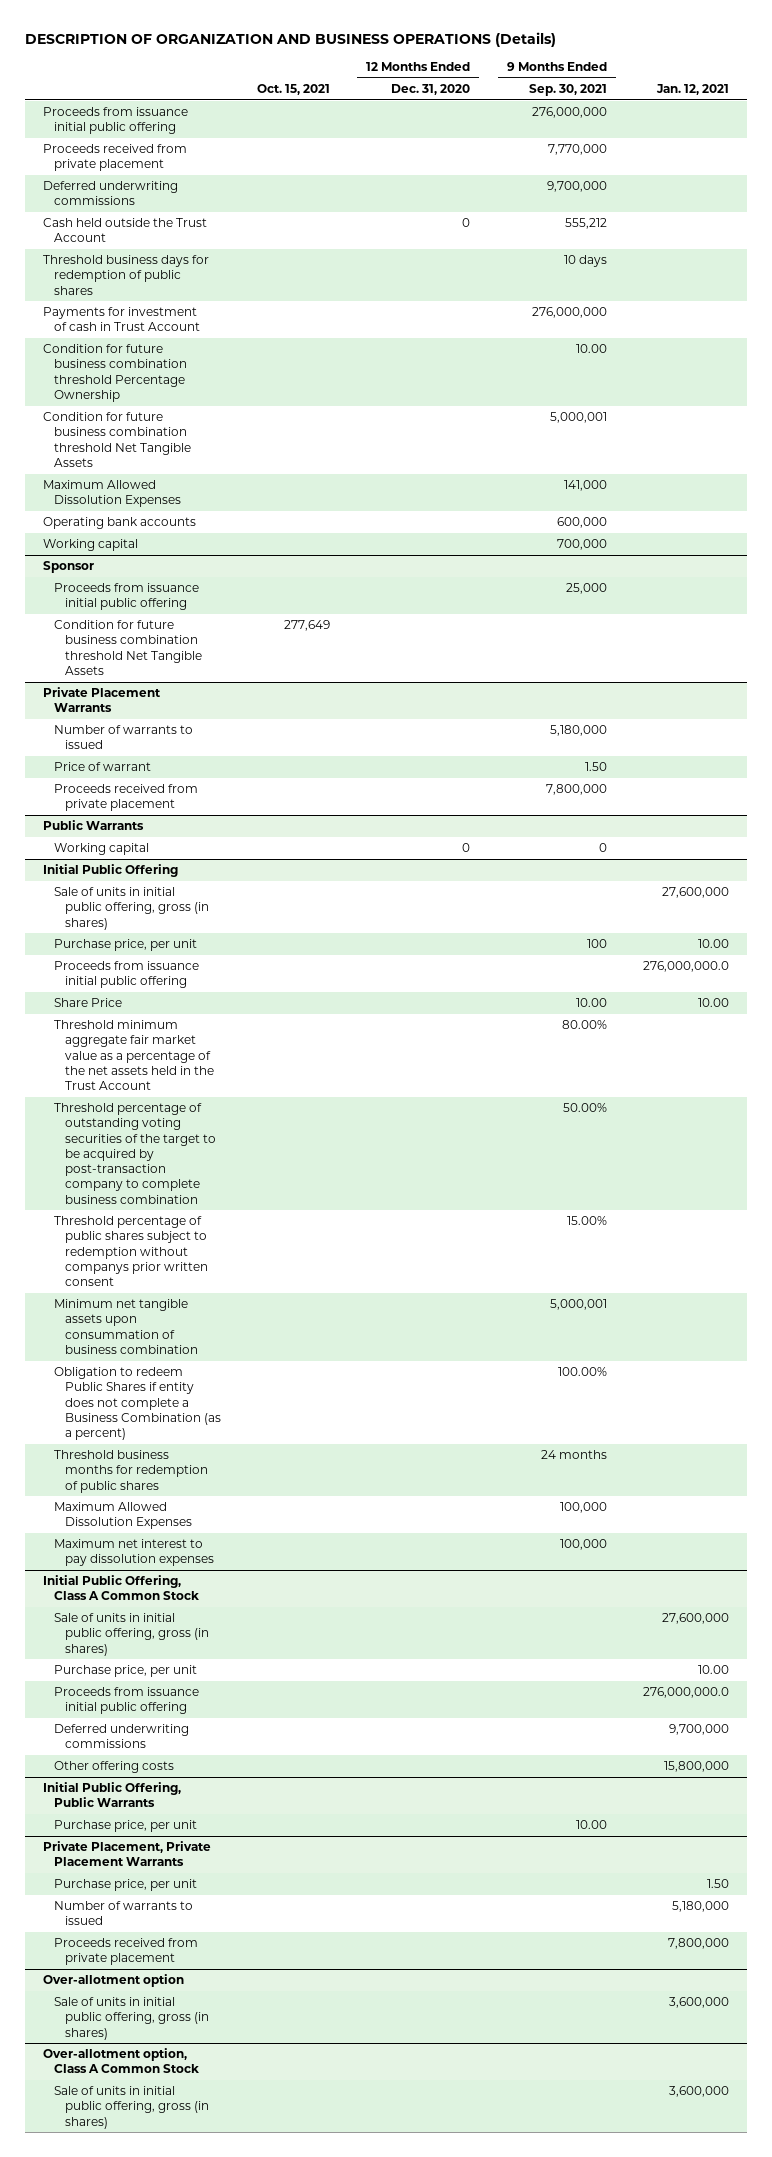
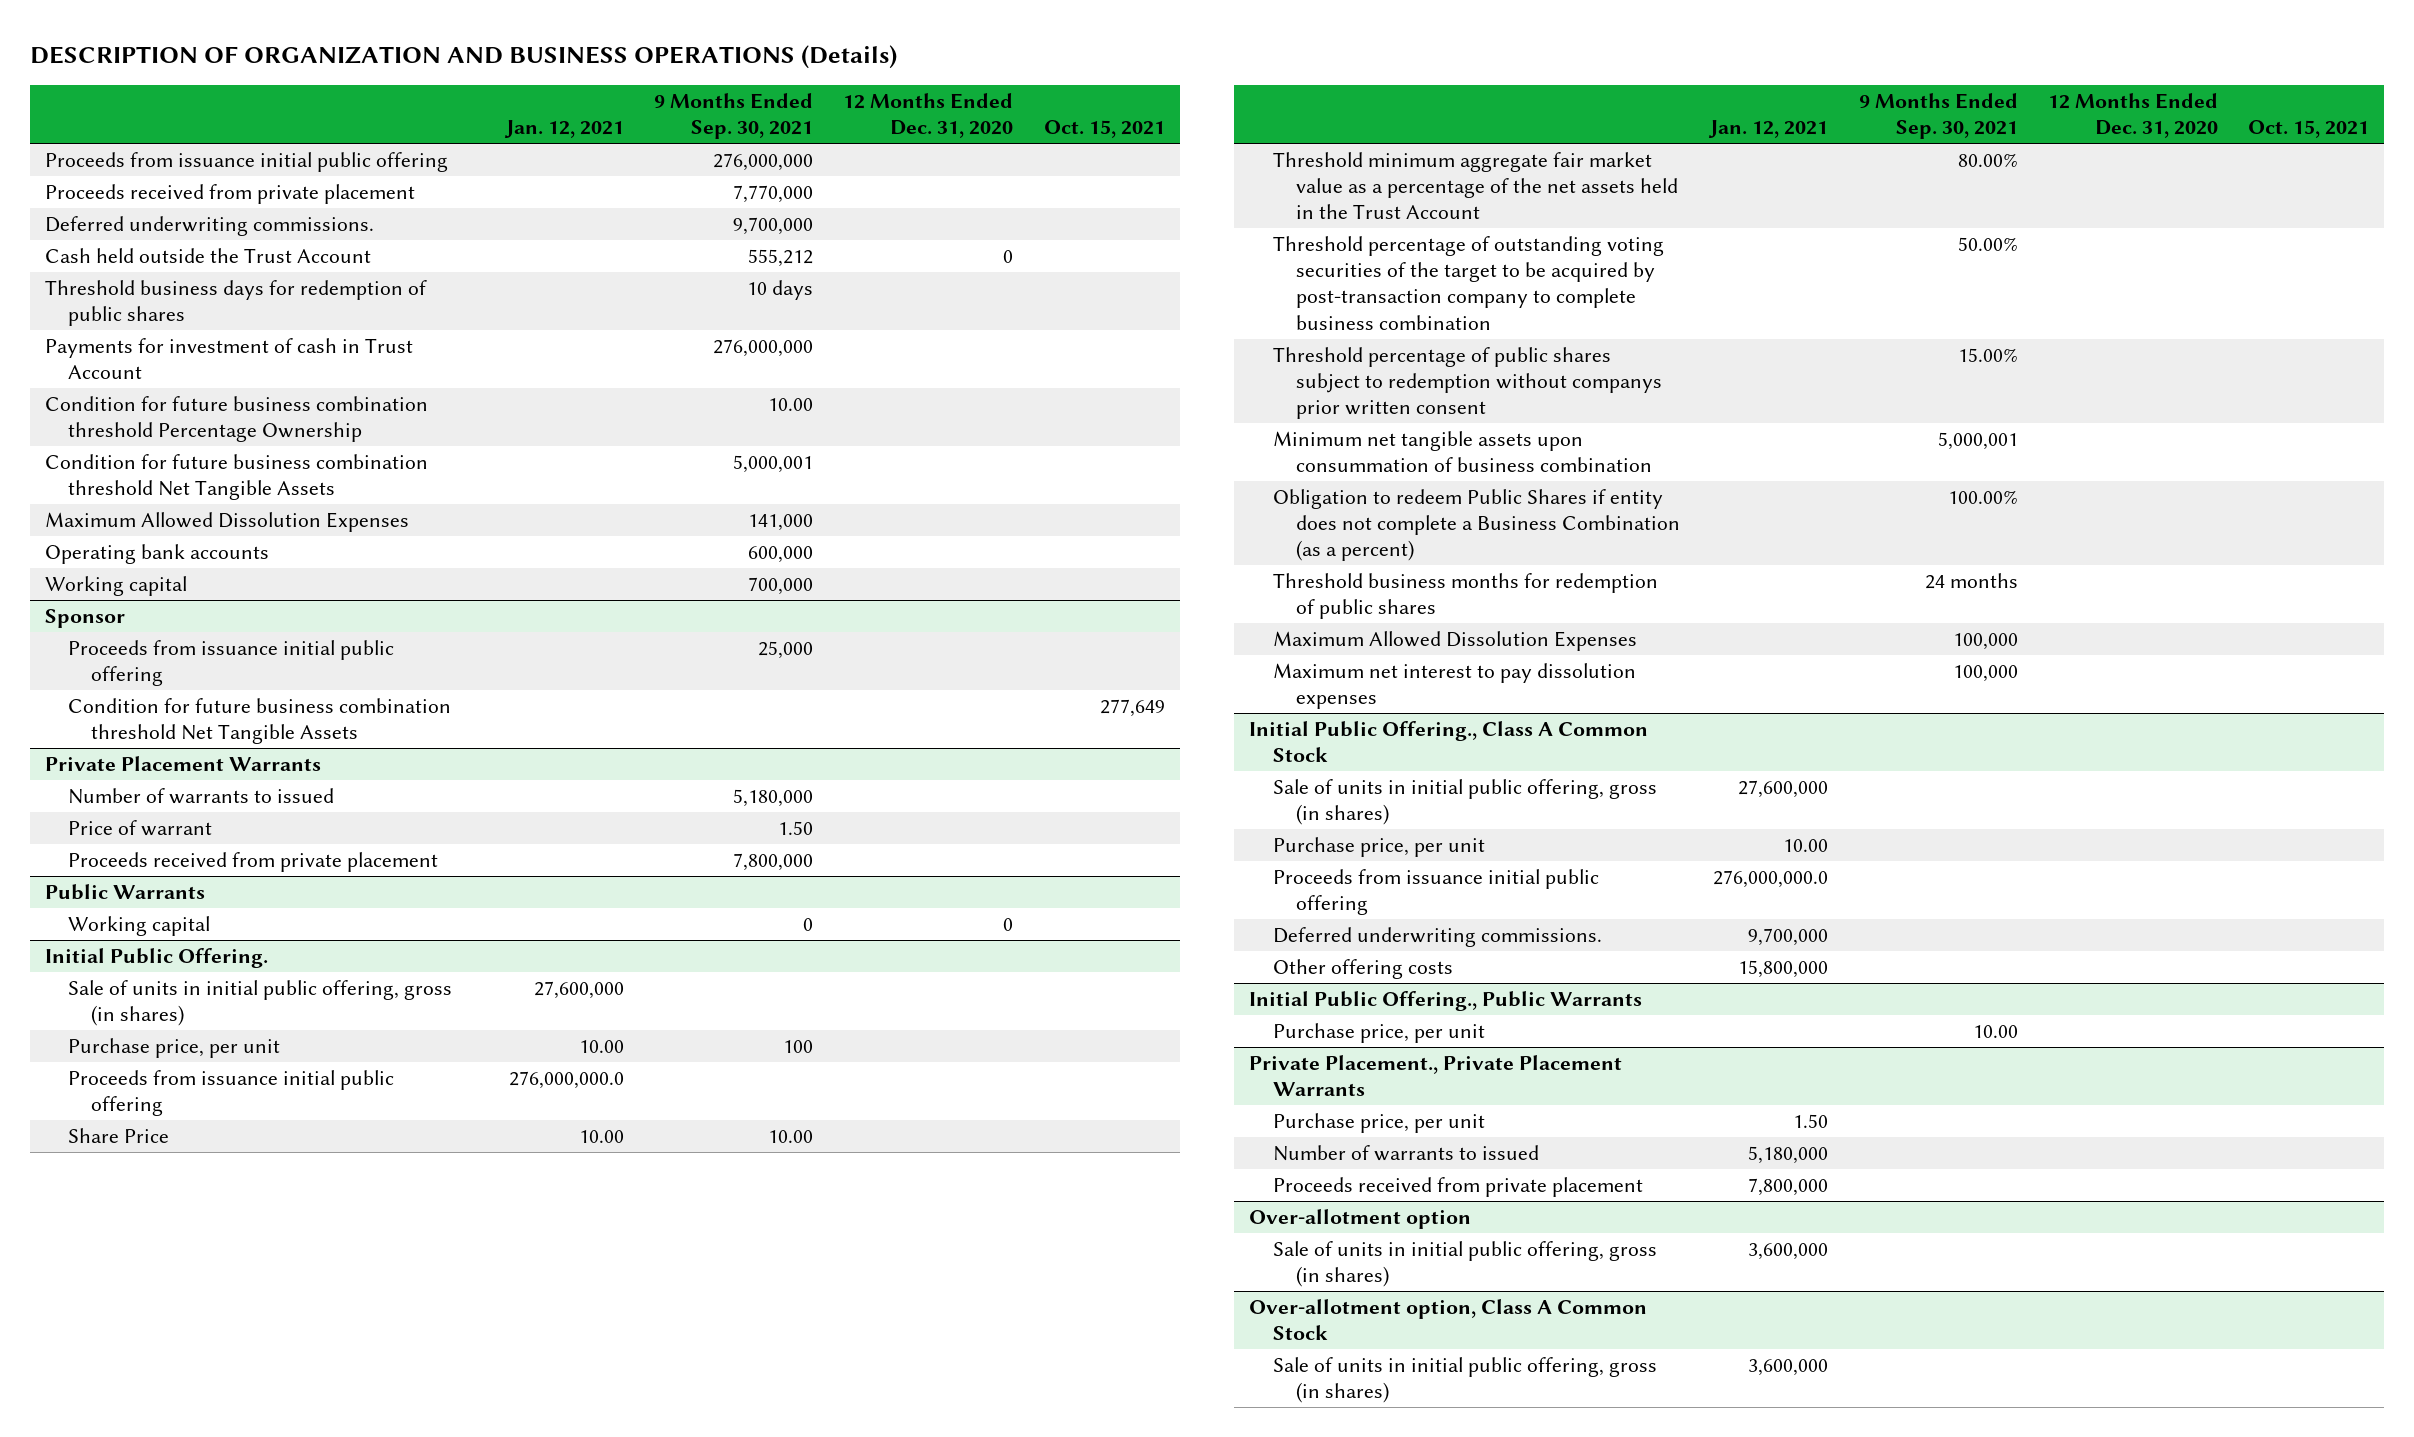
[43,181,179,206] Deferred underwriting commissions -> [44,216,374,237] Deferred underwriting commissions.
[43,864,179,878] Initial Public Offering -> [44,948,268,969] Initial Public Offering.
[43,1575,200,1601] Initial Public Offering, Class A Common Stock -> [1249,721,1649,763] Initial Public Offering., Class A Common Stock
[54,1724,190,1749] Deferred underwriting commissions -> [1272,927,1602,948] Deferred underwriting commissions.
[43,1782,182,1808] Initial Public Offering, Public Warrants -> [1249,991,1643,1012] Initial Public Offering., Public Warrants
[43,1841,212,1867] Private Placement, Private Placement Warrants -> [1249,1055,1623,1097] Private Placement., Private Placement Warrants

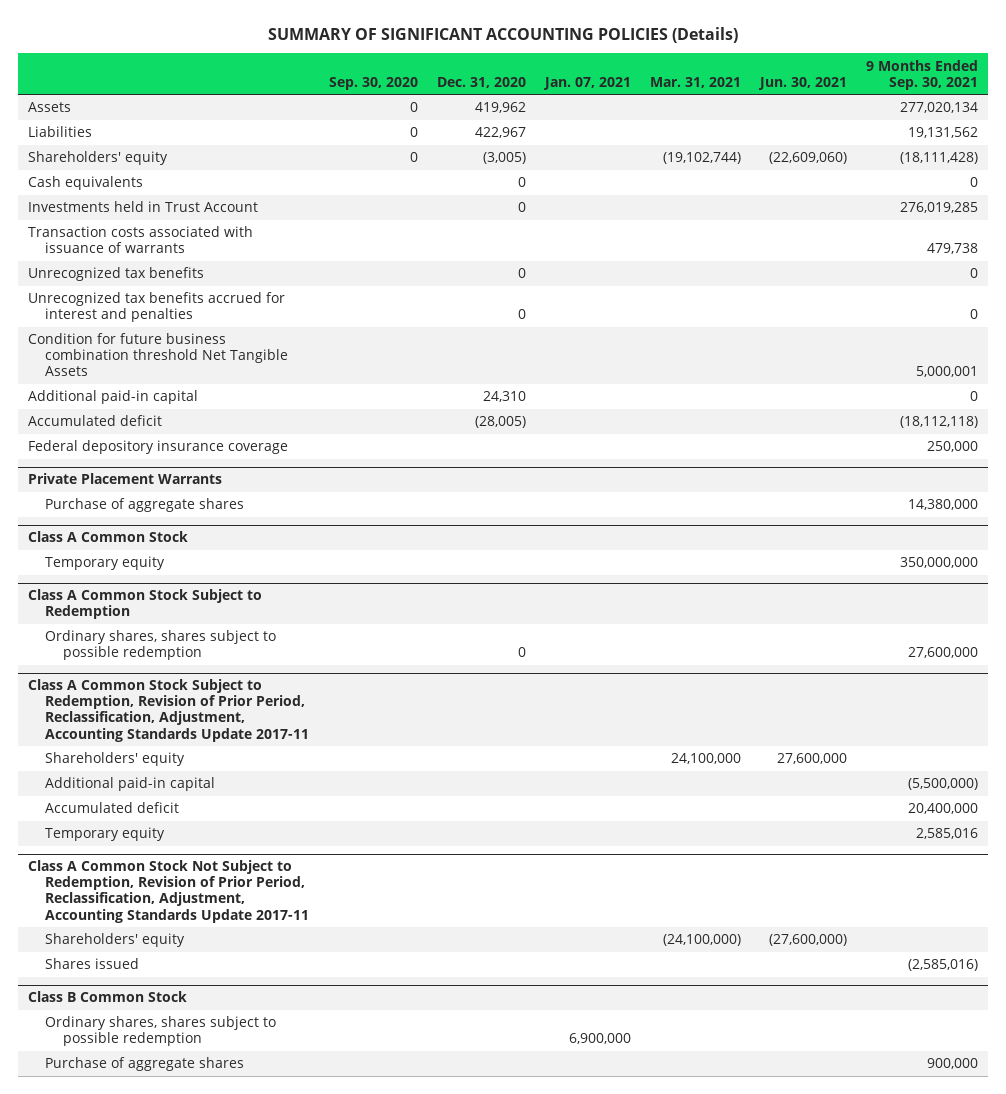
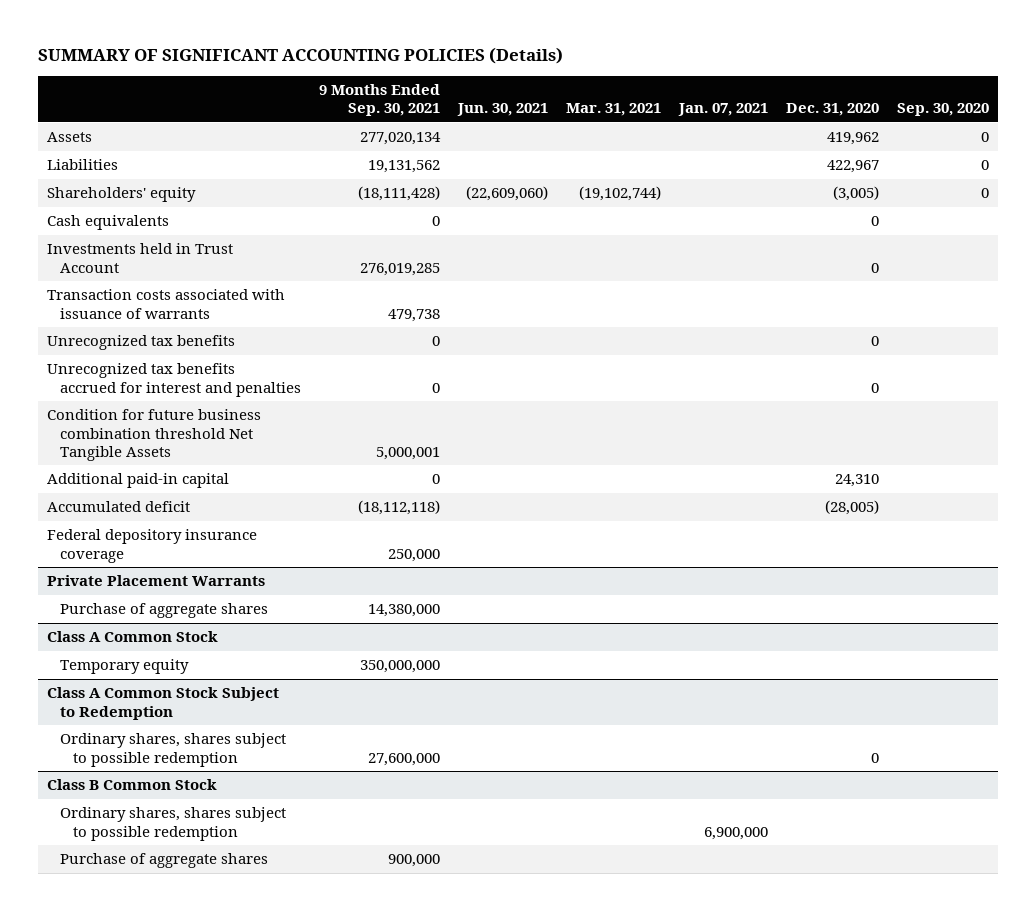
[27,679,310,742] Class A Common Stock Subject to Redemption, Revision of Prior Period, Reclassification, Adjustment, Accounting Standards Update 2017-11 -> none
[45,752,186,767] Shareholders' equity -> none
[45,777,216,792] Additional paid-in capital -> none
[45,802,180,814] Accumulated deficit -> none
[45,827,166,842] Temporary equity -> none
[27,860,310,923] Class A Common Stock Not Subject to Redemption, Revision of Prior Period, Reclassification, Adjustment, Accounting Standards Update 2017-11 -> none
[45,933,186,948] Shareholders' equity -> none
[45,958,140,970] Shares issued -> none

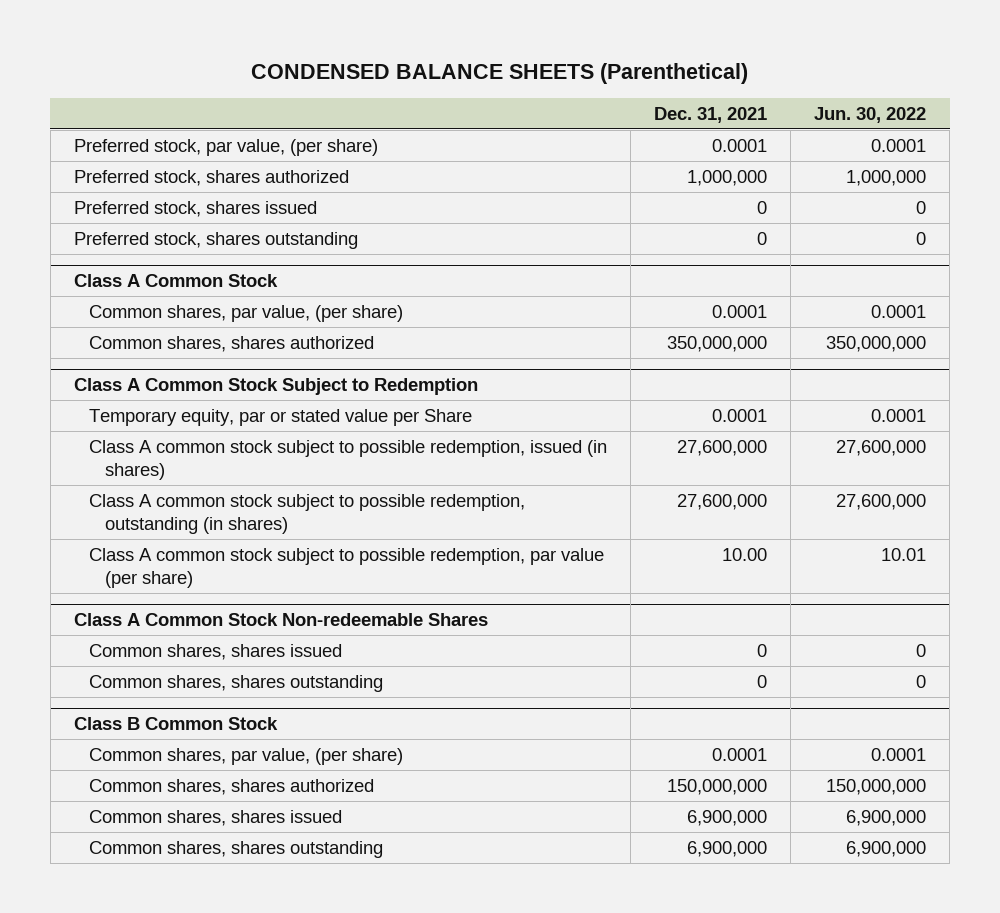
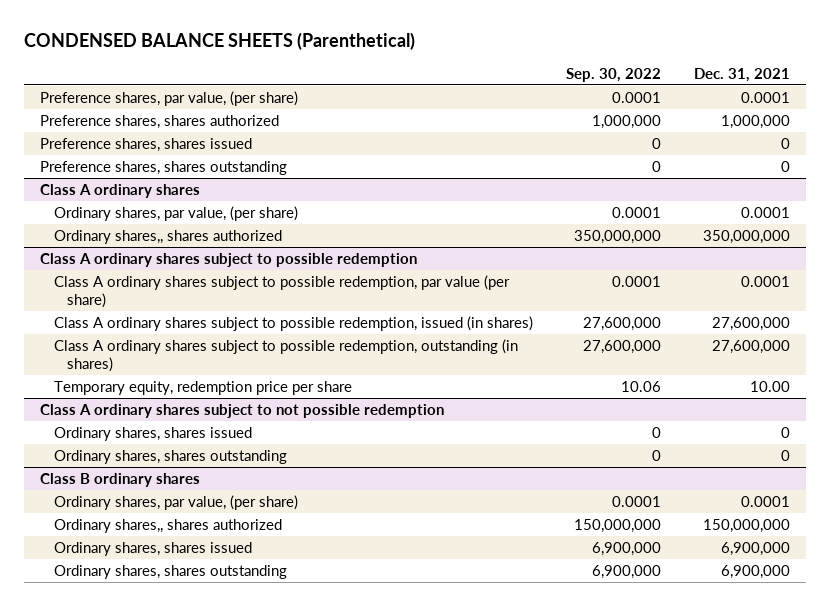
[814,106,927,123] Jun. 30, 2022 -> none
none -> [565,67,661,82] Sep. 30, 2022
[73,613,488,627] Class A Common Stock Non-redeemable Shares -> none
[73,138,378,156] Preferred stock, par value, (per share) -> [40,90,299,106] Preference shares, par value, (per share)
[73,169,349,186] Preferred stock, shares authorized -> [40,114,280,129] Preference shares, shares authorized
[73,200,317,217] Preferred stock, shares issued -> [40,137,253,152] Preference shares, shares issued
[73,231,358,249] Preferred stock, shares outstanding -> [40,160,288,175] Preference shares, shares outstanding
[73,274,278,288] Class A Common Stock -> [40,183,201,198] Class A ordinary shares
[89,304,404,322] Common shares, par value, (per share) -> [53,205,298,221] Ordinary shares, par value, (per share)
[89,335,375,352] Common shares, shares authorized -> [53,229,282,244] Ordinary shares,, shares authorized
[73,378,478,396] Class A Common Stock Subject to Redemption -> [40,252,418,267] Class A ordinary shares subject to possible redemption
[89,408,473,426] Temporary equity, par or stated value per Share -> [53,274,510,308] Class A ordinary shares subject to possible redemption, par value (per share)
[89,439,608,480] Class A common stock subject to possible redemption, issued (in shares) -> [53,315,533,331] Class A ordinary shares subject to possible redemption, issued (in shares)
[89,493,526,534] Class A common stock subject to possible redemption, outstanding (in shares) -> [53,338,518,372] Class A ordinary shares subject to possible redemption, outstanding (in shares)
[89,547,605,588] Class A common stock subject to possible redemption, par value (per share) -> [53,380,352,395] Temporary equity, redemption price per share
none -> [40,403,445,418] Class A ordinary shares subject to not possible redemption
[89,643,343,660] Common shares, shares issued -> [53,426,252,441] Ordinary shares, shares issued
[89,674,384,692] Common shares, shares outstanding -> [53,449,287,464] Ordinary shares, shares outstanding
[73,717,278,731] Class B Common Stock -> [40,472,201,487] Class B ordinary shares
[89,747,404,765] Common shares, par value, (per share) -> [53,494,298,510] Ordinary shares, par value, (per share)
[89,778,375,795] Common shares, shares authorized -> [53,518,282,533] Ordinary shares,, shares authorized
[89,809,343,826] Common shares, shares issued -> [53,541,252,556] Ordinary shares, shares issued
[89,840,384,858] Common shares, shares outstanding -> [53,564,287,579] Ordinary shares, shares outstanding

